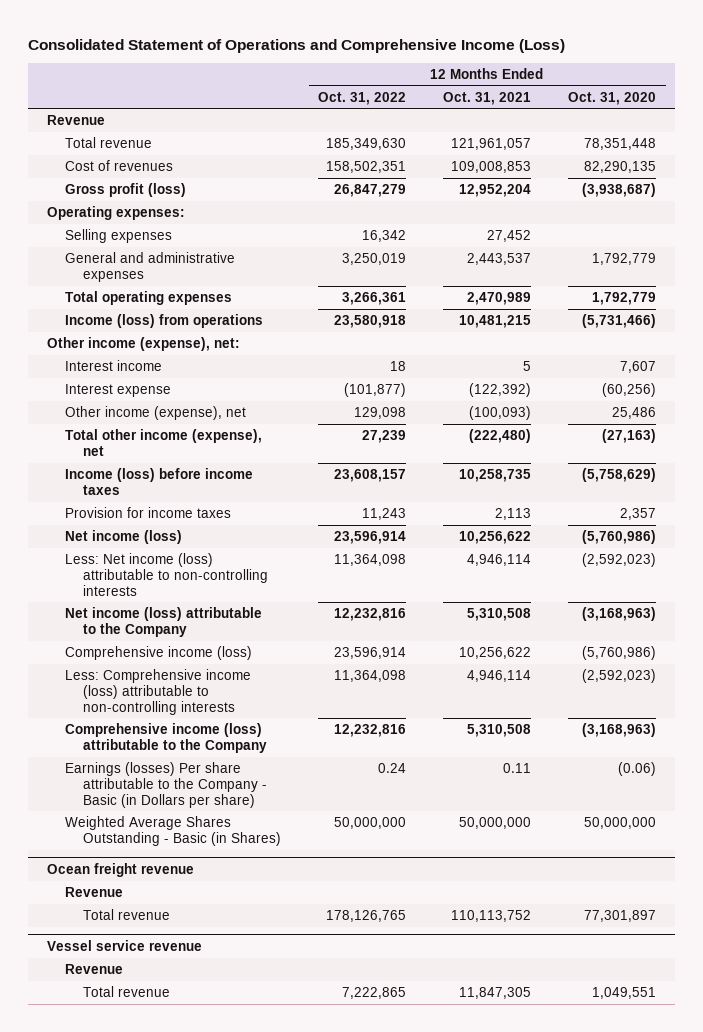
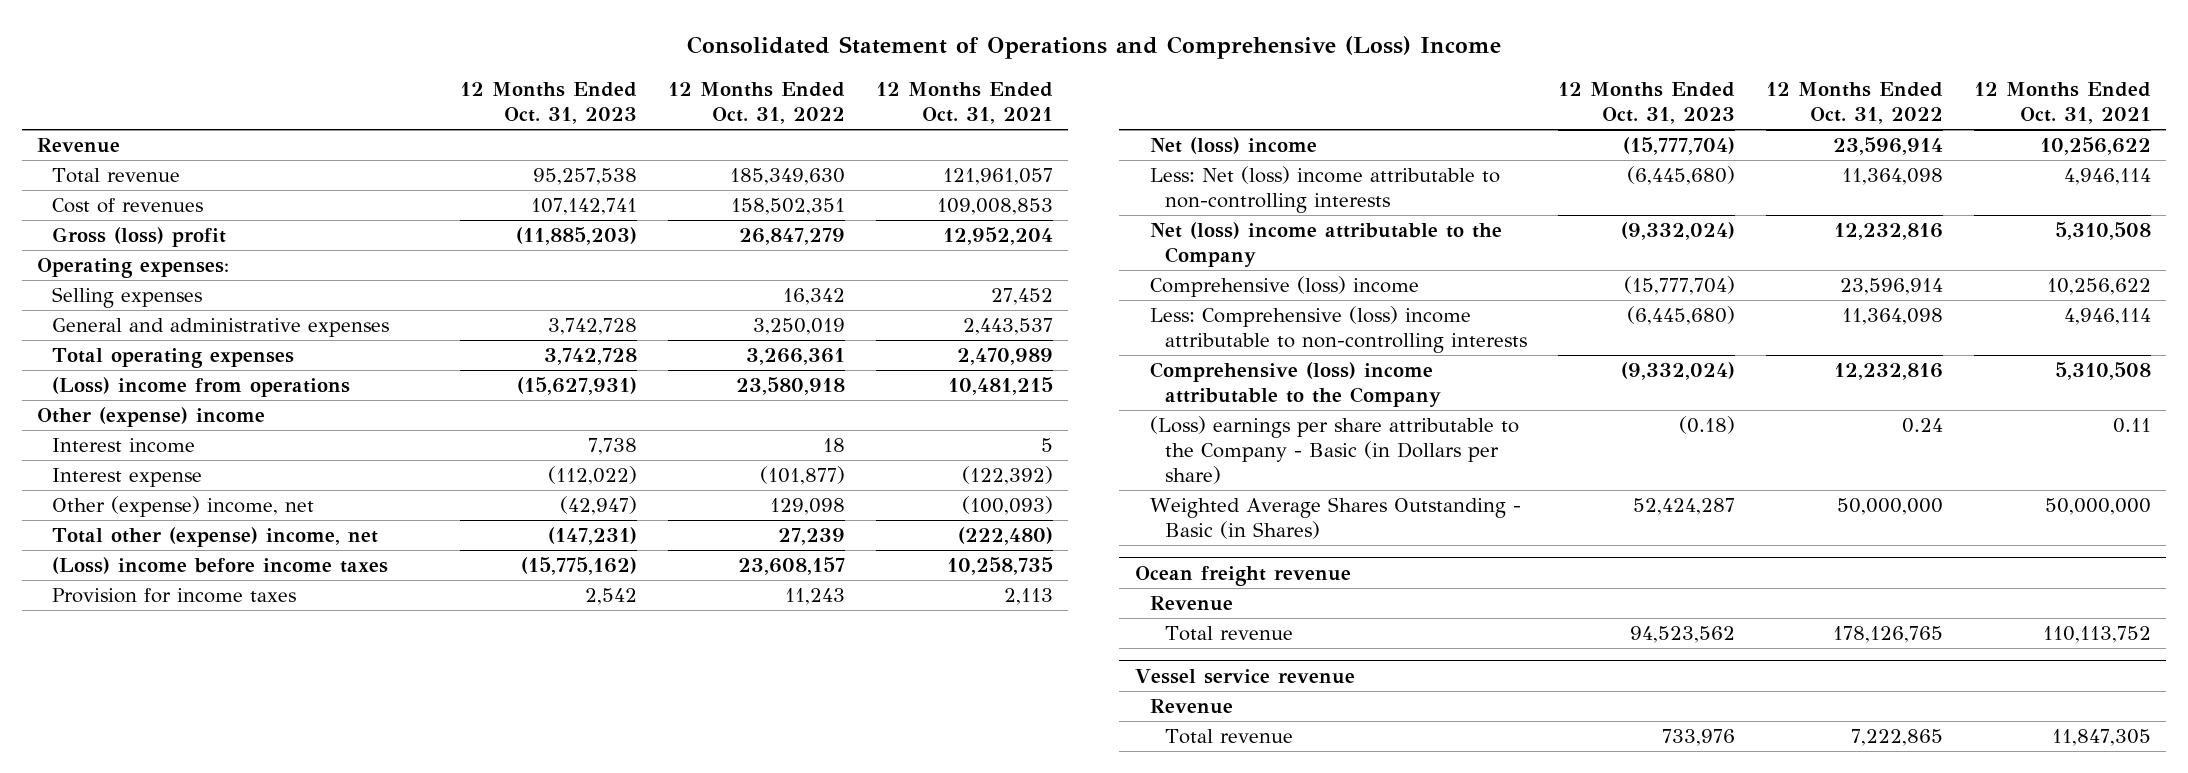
[28,38,566,53] Consolidated Statement of Operations and Comprehensive Income (Loss) -> [686,36,1501,60] Consolidated Statement of Operations and Comprehensive (Loss) Income
[568,91,657,105] Oct. 31, 2020 -> none
none -> [460,81,638,124] 12 Months Ended Oct. 31, 2023
[65,182,187,197] Gross profit (loss) -> [52,227,227,248] Gross (loss) profit
[65,313,264,328] Income (loss) from operations -> [52,377,351,398] (Loss) income from operations
[46,336,240,351] Other income (expense), net: -> [37,407,266,428] Other (expense) income
[65,405,247,420] Other income (expense), net -> [52,496,315,518] Other (expense) income, net
[65,428,263,456] Total other income (expense), net -> [52,527,379,548] Total other (expense) income, net
[65,467,254,495] Income (loss) before income taxes -> [52,557,389,575] (Loss) income before income taxes
[65,529,183,544] Net income (loss) -> [1149,137,1317,155] Net (loss) income
[65,552,269,596] Less: Net income (loss) attributable to non-controlling interests -> [1149,166,1500,214] Less: Net (loss) income attributable to non-controlling interests
[65,606,263,637] Net income (loss) attributable to the Company -> [1149,222,1502,268] Net (loss) income attributable to the Company
[65,645,253,660] Comprehensive income (loss) -> [1149,276,1419,298] Comprehensive (loss) income
[65,668,252,715] Less: Comprehensive income (loss) attributable to non-controlling interests -> [1149,306,1527,354] Less: Comprehensive (loss) income attributable to non-controlling interests
[65,722,268,753] Comprehensive income (loss) attributable to the Company -> [1149,362,1441,408] Comprehensive (loss) income attributable to the Company
[65,761,268,808] Earnings (losses) Per share attributable to the Company - Basic (in Dollars per share) -> [1149,416,1519,485] (Loss) earnings per share attributable to the Company - Basic (in Dollars per share)

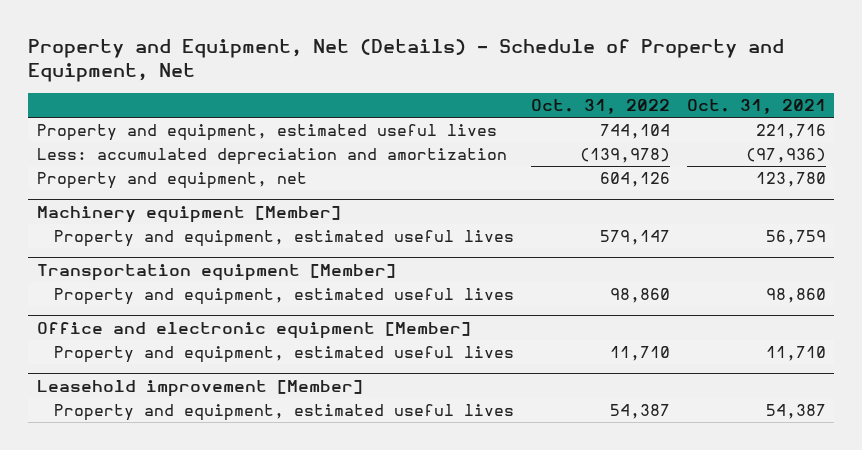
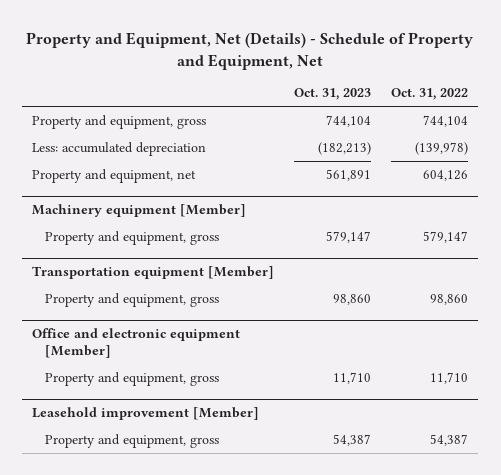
[686,99,826,115] Oct. 31, 2021 -> none
none -> [294,88,372,101] Oct. 31, 2023
[36,124,497,142] Property and equipment, estimated useful lives -> [32,114,207,129] Property and equipment, gross
[36,148,507,166] Less: accumulated depreciation and amortization -> [32,141,207,156] Less: accumulated depreciation
[53,230,514,248] Property and equipment, estimated useful lives -> [44,230,219,245] Property and equipment, gross
[53,288,514,306] Property and equipment, estimated useful lives -> [44,292,219,307] Property and equipment, gross
[53,346,514,364] Property and equipment, estimated useful lives -> [44,371,219,386] Property and equipment, gross
[53,404,514,422] Property and equipment, estimated useful lives -> [44,433,219,448] Property and equipment, gross

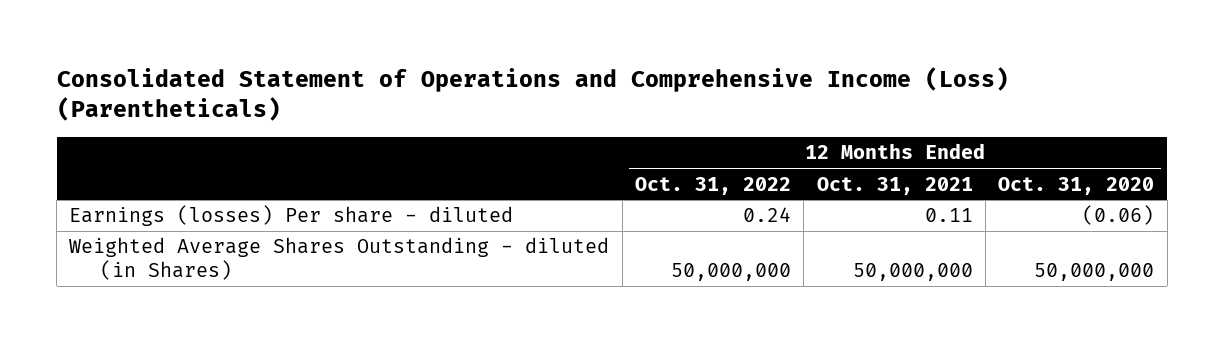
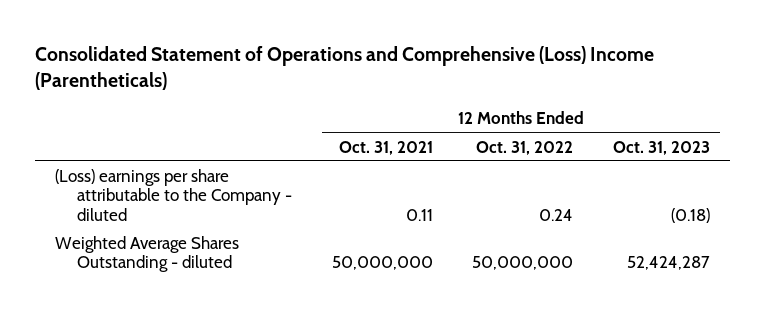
[56,66,1009,122] Consolidated Statement of Operations and Comprehensive Income (Loss) (Parentheticals) -> [35,46,655,91] Consolidated Statement of Operations and Comprehensive (Loss) Income (Parentheticals)
[998,176,1155,195] Oct. 31, 2020 -> none
none -> [612,140,710,155] Oct. 31, 2023
[69,205,514,227] Earnings (losses) Per share - diluted -> [55,169,292,221] (Loss) earnings per share attributable to the Company - diluted
[69,237,610,281] Weighted Average Shares Outstanding - diluted (in Shares) -> [55,236,240,273] Weighted Average Shares Outstanding - diluted

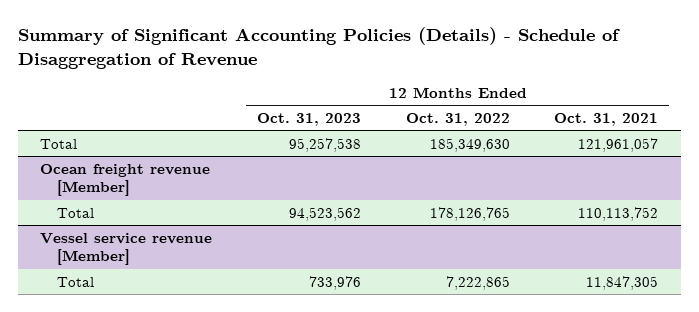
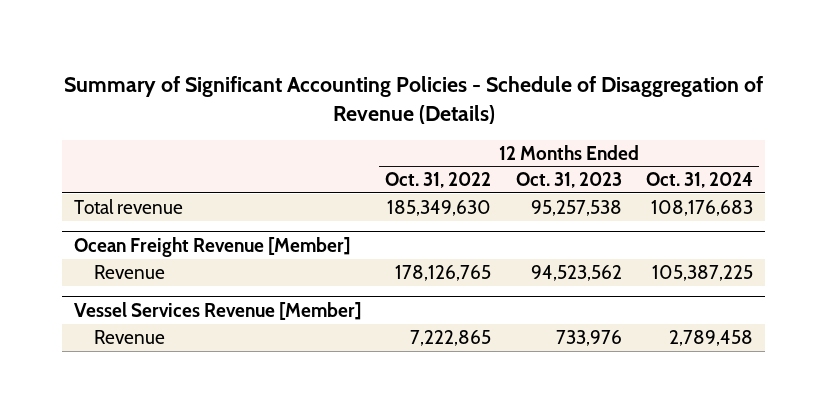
[17,27,620,69] Summary of Significant Accounting Policies (Details) - Schedule of Disaggregation of Revenue -> [63,75,763,124] Summary of Significant Accounting Policies - Schedule of Disaggregation of Revenue (Details)
[554,112,659,126] Oct. 31, 2021 -> none
none -> [645,172,753,189] Oct. 31, 2024
[40,138,78,149] Total -> [74,198,184,214] Total revenue
[40,163,211,197] Ocean freight revenue [Member] -> [74,236,351,257] Ocean Freight Revenue [Member]
[57,207,95,218] Total -> [94,264,166,279] Revenue
[40,232,213,266] Vessel service revenue [Member] -> [74,301,362,320] Vessel Services Revenue [Member]
[57,276,95,287] Total -> [94,329,166,344] Revenue

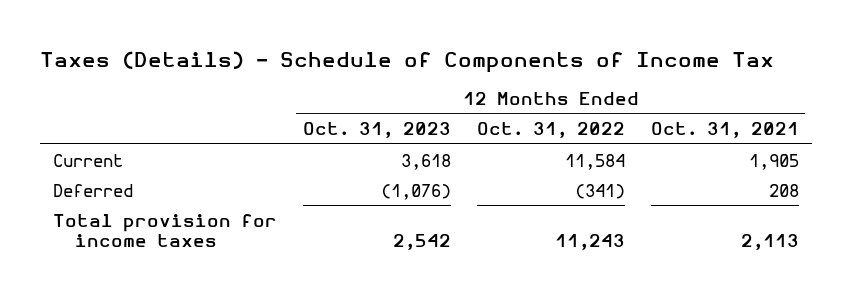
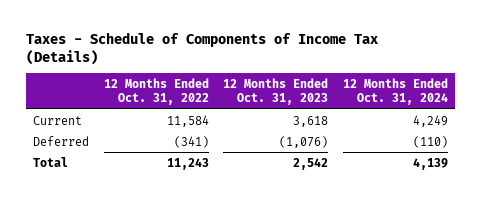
[40,50,775,73] Taxes (Details) - Schedule of Components of Income Tax -> [25,31,378,65] Taxes - Schedule of Components of Income Tax (Details)
[650,122,799,139] Oct. 31, 2021 -> none
none -> [342,78,448,106] 12 Months Ended Oct. 31, 2024
[52,213,277,248] Total provision for income taxes -> [33,156,69,167] Total

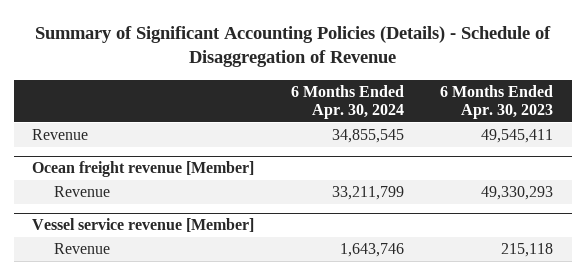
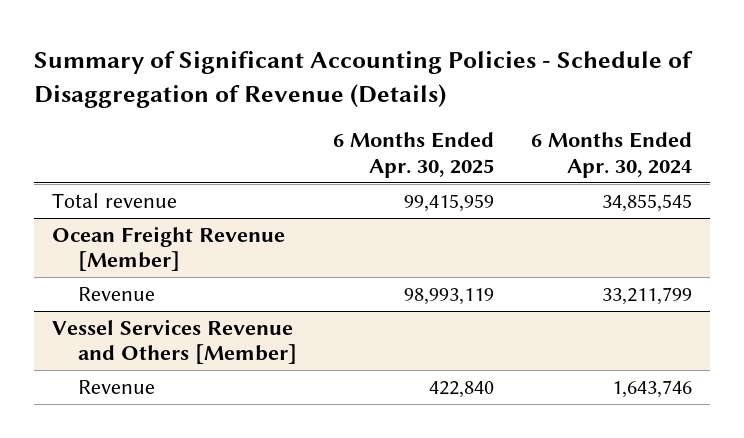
[34,25,551,68] Summary of Significant Accounting Policies (Details) - Schedule of Disaggregation of Revenue -> [34,50,694,108] Summary of Significant Accounting Policies - Schedule of Disaggregation of Revenue (Details)
[440,84,554,120] 6 Months Ended Apr. 30, 2023 -> none
none -> [333,132,495,178] 6 Months Ended Apr. 30, 2025
[32,129,89,141] Revenue -> [52,193,178,209] Total revenue
[32,161,255,178] Ocean freight revenue [Member] -> [52,226,286,272] Ocean Freight Revenue [Member]
[32,218,255,233] Vessel service revenue [Member] -> [52,319,298,365] Vessel Services Revenue and Others [Member]

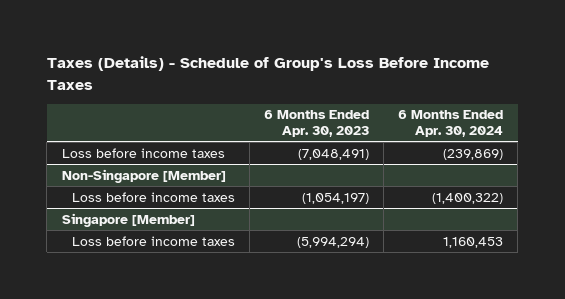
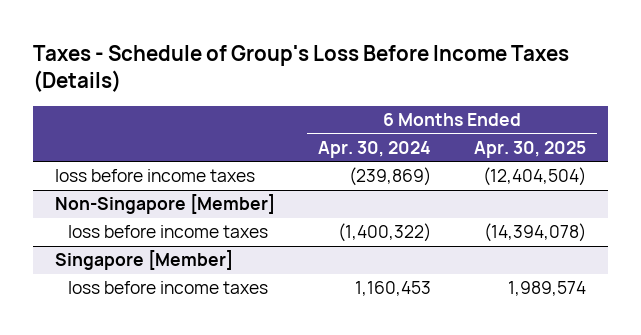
[46,56,489,90] Taxes (Details) - Schedule of Group's Loss Before Income Taxes -> [33,44,570,93] Taxes - Schedule of Group's Loss Before Income Taxes (Details)
[264,110,370,138] 6 Months Ended Apr. 30, 2023 -> none
none -> [474,140,587,158] Apr. 30, 2025
[61,147,225,158] Loss before income taxes -> [54,169,255,183] loss before income taxes
[71,191,235,202] Loss before income taxes -> [68,225,269,239] loss before income taxes
[71,235,235,246] Loss before income taxes -> [68,281,269,295] loss before income taxes

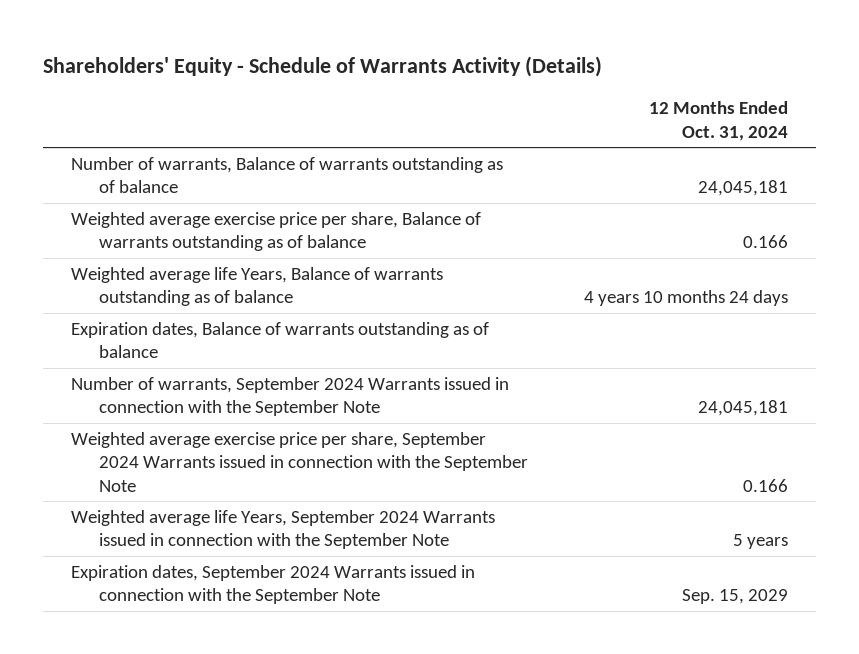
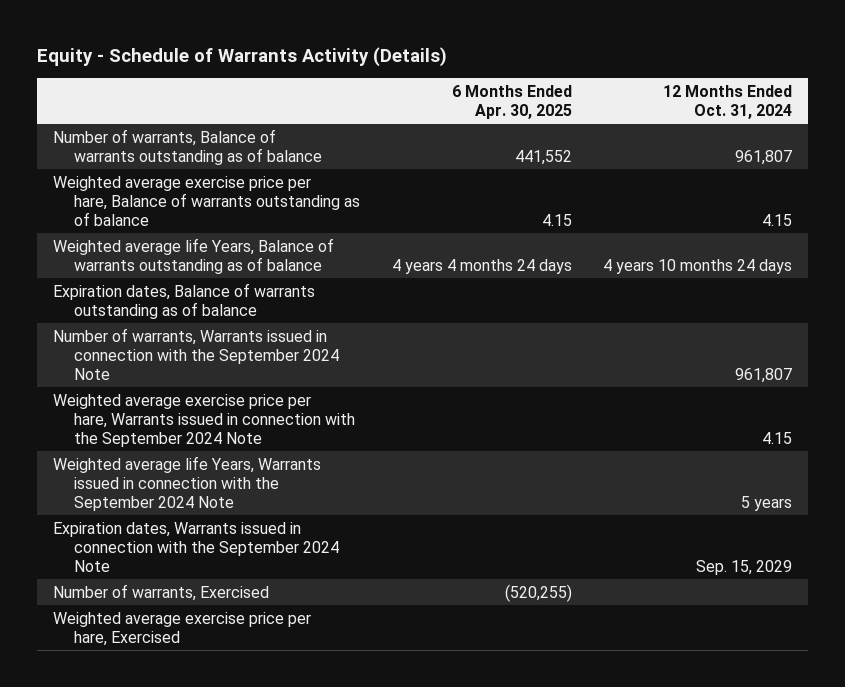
[43,56,603,78] Shareholders' Equity - Schedule of Warrants Activity (Details) -> [37,46,448,67] Equity - Schedule of Warrants Activity (Details)
none -> [451,84,572,119] 6 Months Ended Apr. 30, 2025
[697,180,788,197] 24,045,181 -> [735,149,793,165] 961,807
[71,211,482,252] Weighted average exercise price per share, Balance of warrants outstanding as of balance -> [52,175,361,227] Weighted average exercise price per hare, Balance of warrants outstanding as of balance
[742,235,788,249] 0.166 -> [762,214,793,227] 4.15
[71,376,510,417] Number of warrants, September 2024 Warrants issued in connection with the September Note -> [52,327,340,381] Number of warrants, Warrants issued in connection with the September 2024 Note
[697,400,788,417] 24,045,181 -> [735,368,793,384] 961,807
[71,431,529,492] Weighted average exercise price per share, September 2024 Warrants issued in connection with the September Note -> [52,393,356,448] Weighted average exercise price per hare, Warrants issued in connection with the September 2024 Note
[742,478,788,492] 0.166 -> [762,432,793,445] 4.15
[71,509,496,550] Weighted average life Years, September 2024 Warrants issued in connection with the September Note -> [52,455,321,512] Weighted average life Years, Warrants issued in connection with the September 2024 Note
[71,564,476,605] Expiration dates, September 2024 Warrants issued in connection with the September Note -> [52,521,340,573] Expiration dates, Warrants issued in connection with the September 2024 Note
none -> [52,583,269,601] Number of warrants, Exercised
none -> [52,611,311,646] Weighted average exercise price per hare, Exercised

